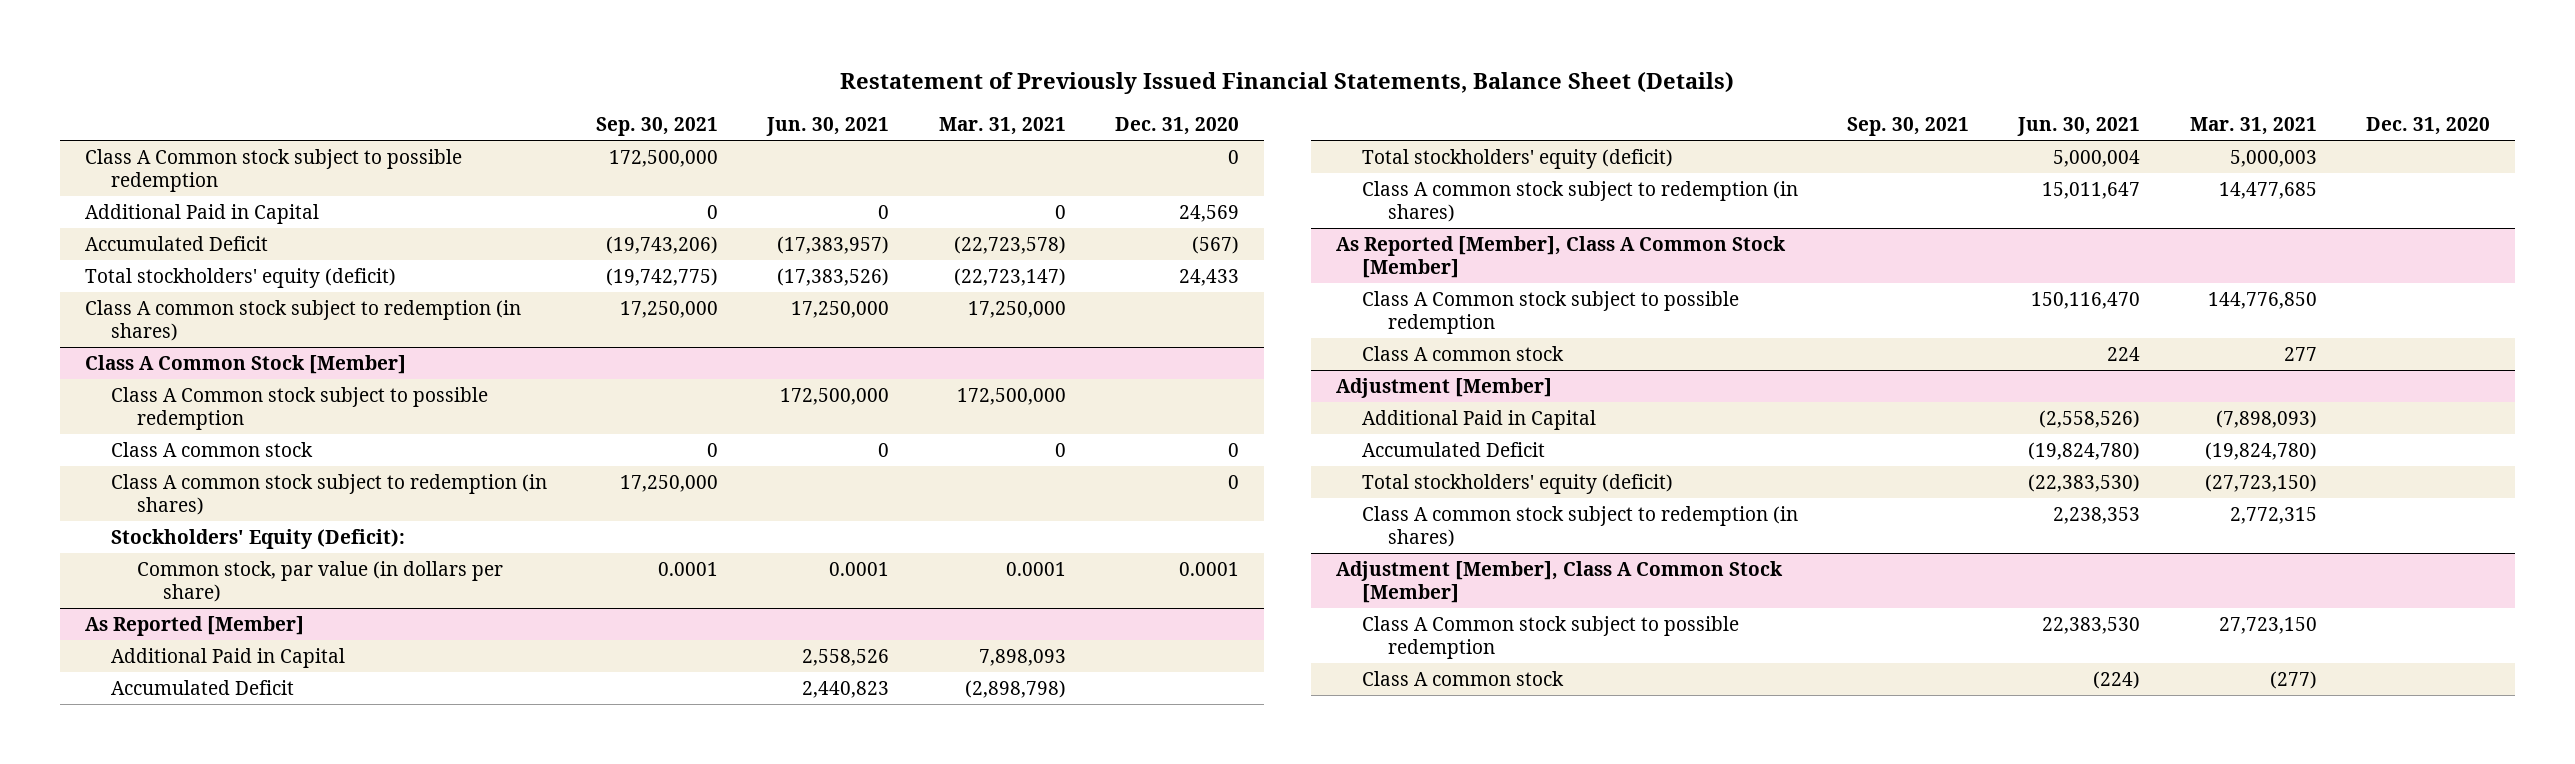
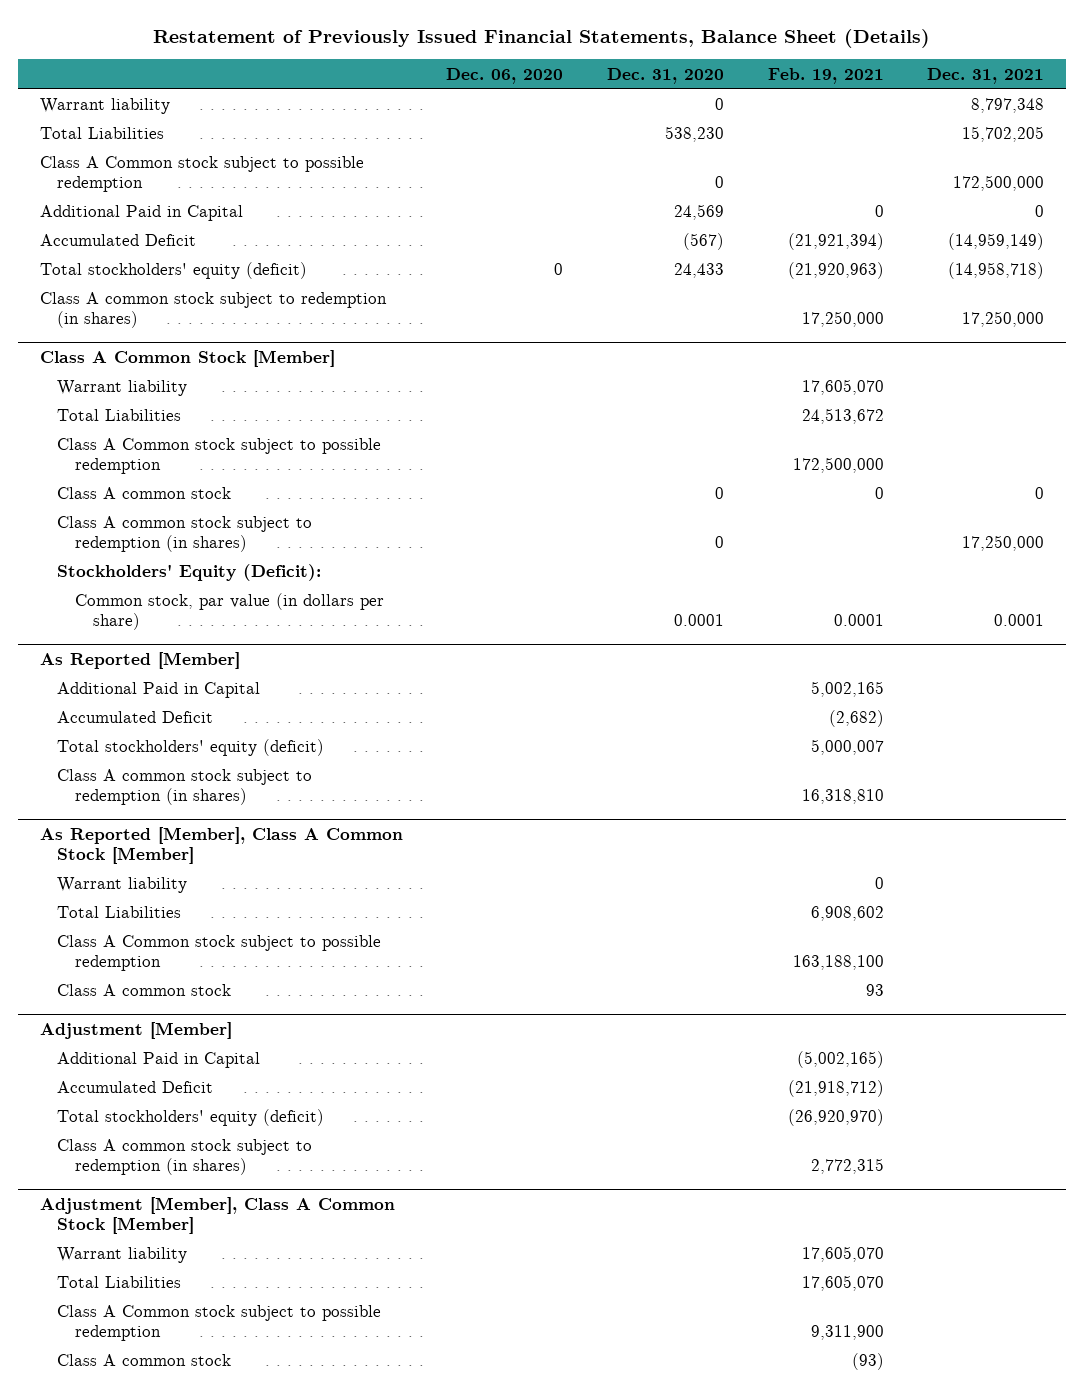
[596,117,719,137] Sep. 30, 2021 -> none
[766,117,890,137] Jun. 30, 2021 -> none
[938,117,1066,136] Mar. 31, 2021 -> none
none -> [446,67,564,84] Dec. 06, 2020
none -> [767,67,884,84] Feb. 19, 2021
none -> [927,67,1045,84] Dec. 31, 2021
none -> [39,98,170,115] Warrant liability
none -> [39,127,164,140] Total Liabilities
none -> [57,380,188,397] Warrant liability
none -> [57,409,182,422] Total Liabilities
none -> [57,877,188,894] Warrant liability
none -> [57,906,182,919] Total Liabilities
none -> [57,1247,188,1264] Warrant liability
none -> [57,1276,182,1289] Total Liabilities

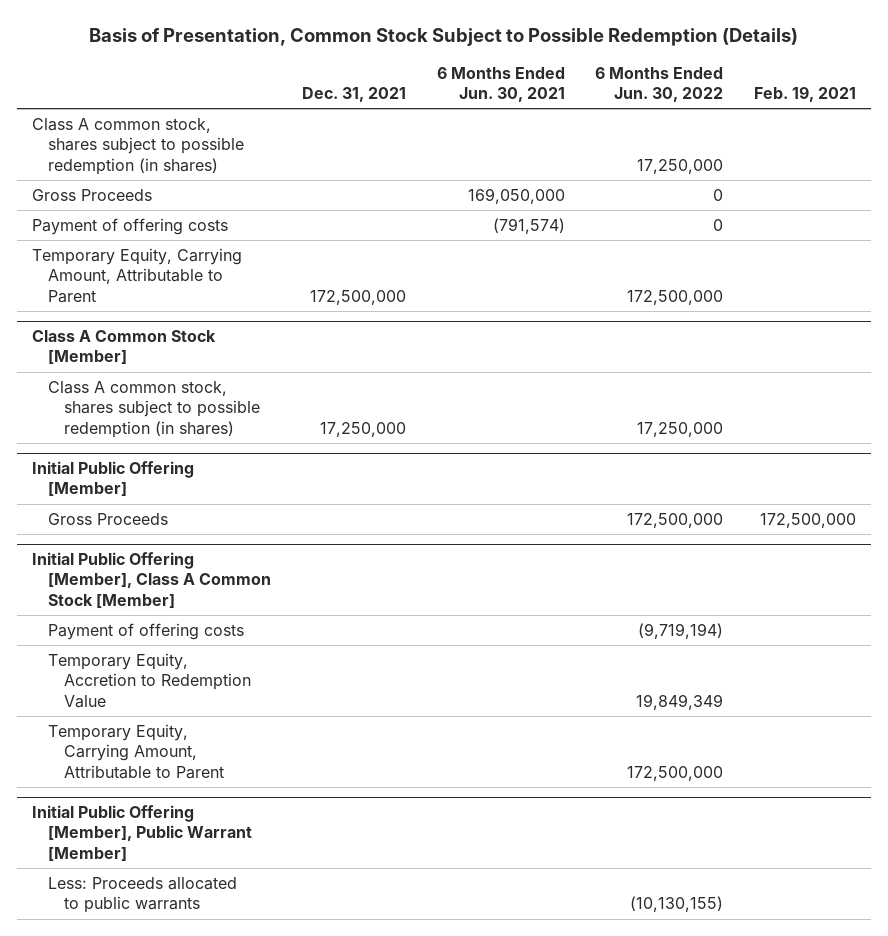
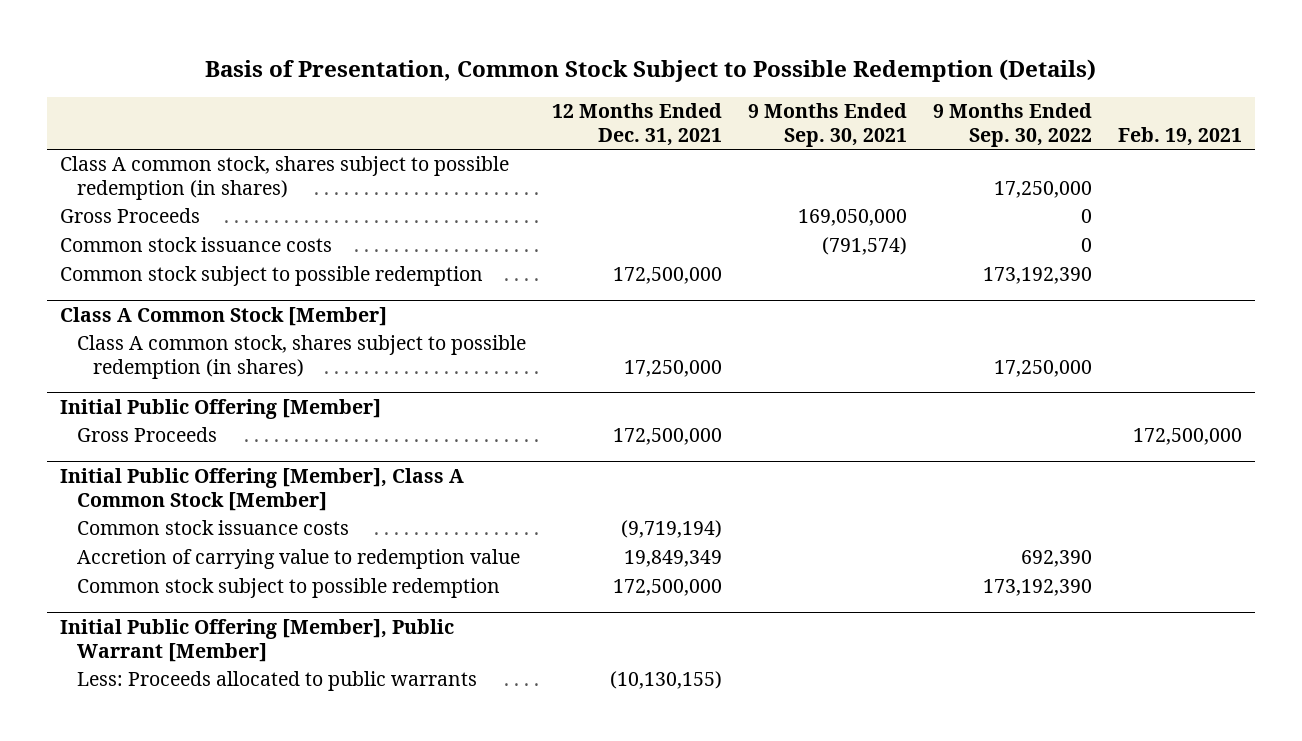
[301,87,406,103] Dec. 31, 2021 -> none
[436,66,565,103] 6 Months Ended Jun. 30, 2021 -> none
[595,66,724,103] 6 Months Ended Jun. 30, 2022 -> none
none -> [551,103,722,146] 12 Months Ended Dec. 31, 2021
none -> [747,103,907,147] 9 Months Ended Sep. 30, 2021
none -> [932,103,1092,147] 9 Months Ended Sep. 30, 2022
[32,218,229,236] Payment of offering costs -> [60,237,333,253] Common stock issuance costs
[32,248,243,303] Temporary Equity, Carrying Amount, Attributable to Parent -> [60,266,484,287] Common stock subject to possible redemption
[48,623,245,641] Payment of offering costs -> [76,520,349,536] Common stock issuance costs
[48,653,252,708] Temporary Equity, Accretion to Redemption Value -> [76,549,520,570] Accretion of carrying value to redemption value
[48,724,225,779] Temporary Equity, Carrying Amount, Attributable to Parent -> [76,578,500,599] Common stock subject to possible redemption

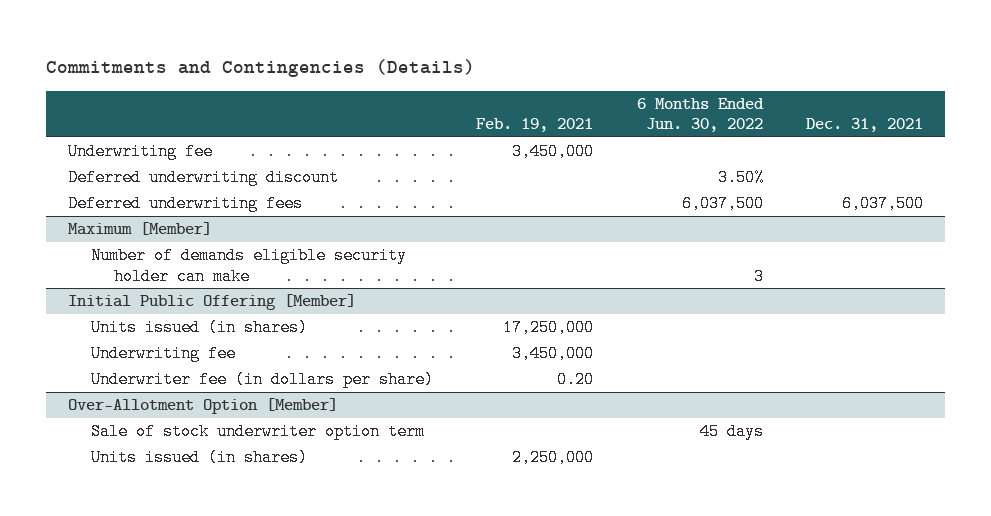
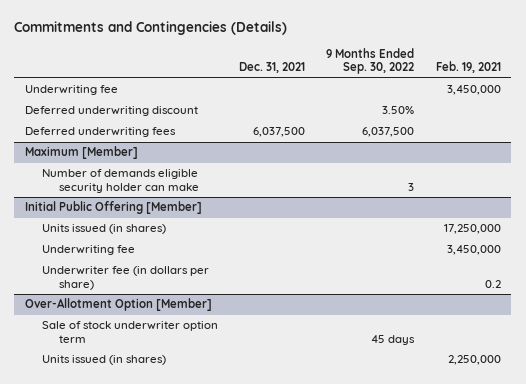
[636,97,764,133] 6 Months Ended Jun. 30, 2022 -> none
none -> [326,48,415,75] 9 Months Ended Sep. 30, 2022
[557,371,595,389] 0.20 -> [484,279,501,288] 0.2

